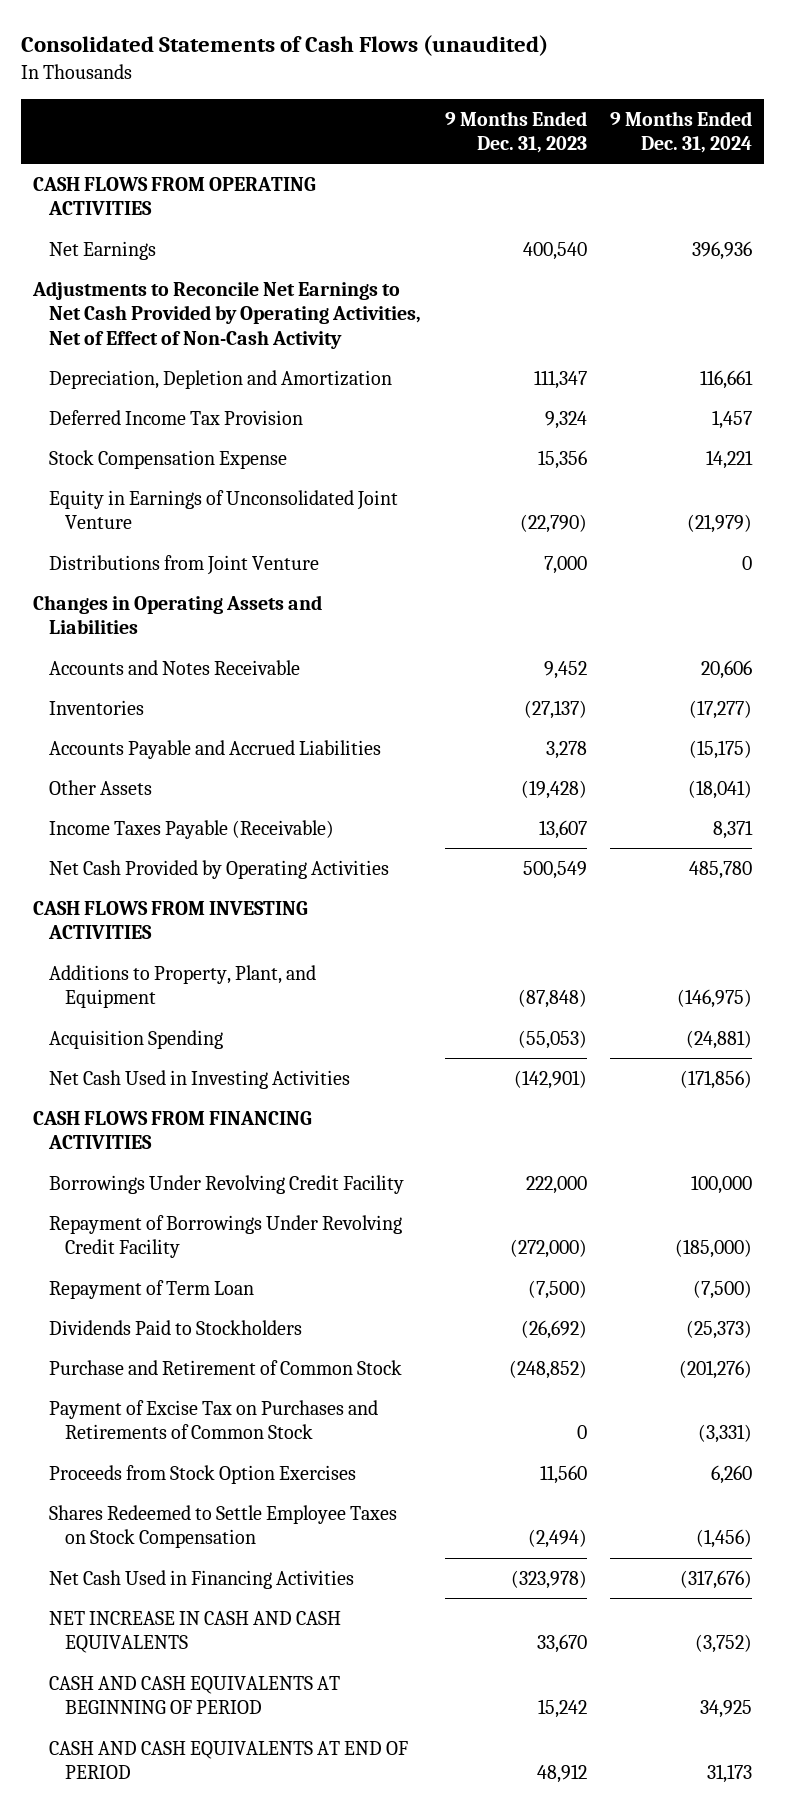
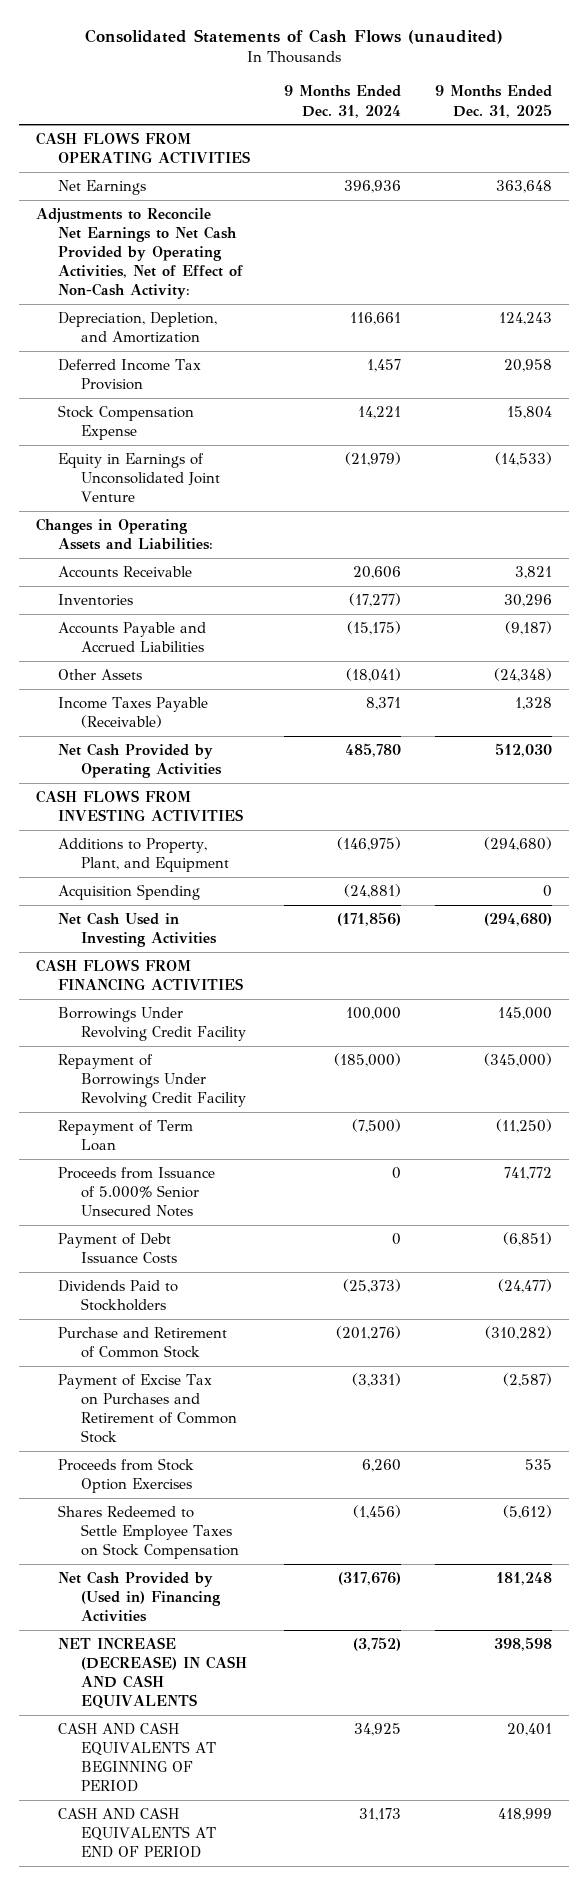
[444,110,587,154] 9 Months Ended Dec. 31, 2023 -> none
none -> [435,85,553,118] 9 Months Ended Dec. 31, 2025
[31,280,422,349] Adjustments to Reconcile Net Earnings to Net Cash Provided by Operating Activities, Net of Effect of Non-Cash Activity -> [35,208,244,300] Adjustments to Reconcile Net Earnings to Net Cash Provided by Operating Activities, Net of Effect of Non-Cash Activity:
[49,369,393,389] Depreciation, Depletion and Amortization -> [58,312,218,344] Depreciation, Depletion, and Amortization
[49,554,320,575] Distributions from Joint Venture -> none
[32,594,322,635] Changes in Operating Assets and Liabilities -> [35,518,214,551] Changes in Operating Assets and Liabilities:
[49,659,301,675] Accounts and Notes Receivable -> [58,566,193,579] Accounts Receivable
none -> [58,1167,216,1218] Proceeds from Issuance of 5.000% Senior Unsecured Notes
none -> [58,1233,177,1265] Payment of Debt Issuance Costs
[49,1399,379,1440] Payment of Excise Tax on Purchases and Retirements of Common Stock -> [58,1374,237,1444] Payment of Excise Tax on Purchases and Retirement of Common Stock
[49,1569,355,1589] Net Cash Used in Financing Activities -> [58,1571,221,1623] Net Cash Provided by (Used in) Financing Activities
[49,1610,342,1654] NET INCREASE IN CASH AND CASH EQUIVALENTS -> [58,1637,247,1710] NET INCREASE (DECREASE) IN CASH AND CASH EQUIVALENTS

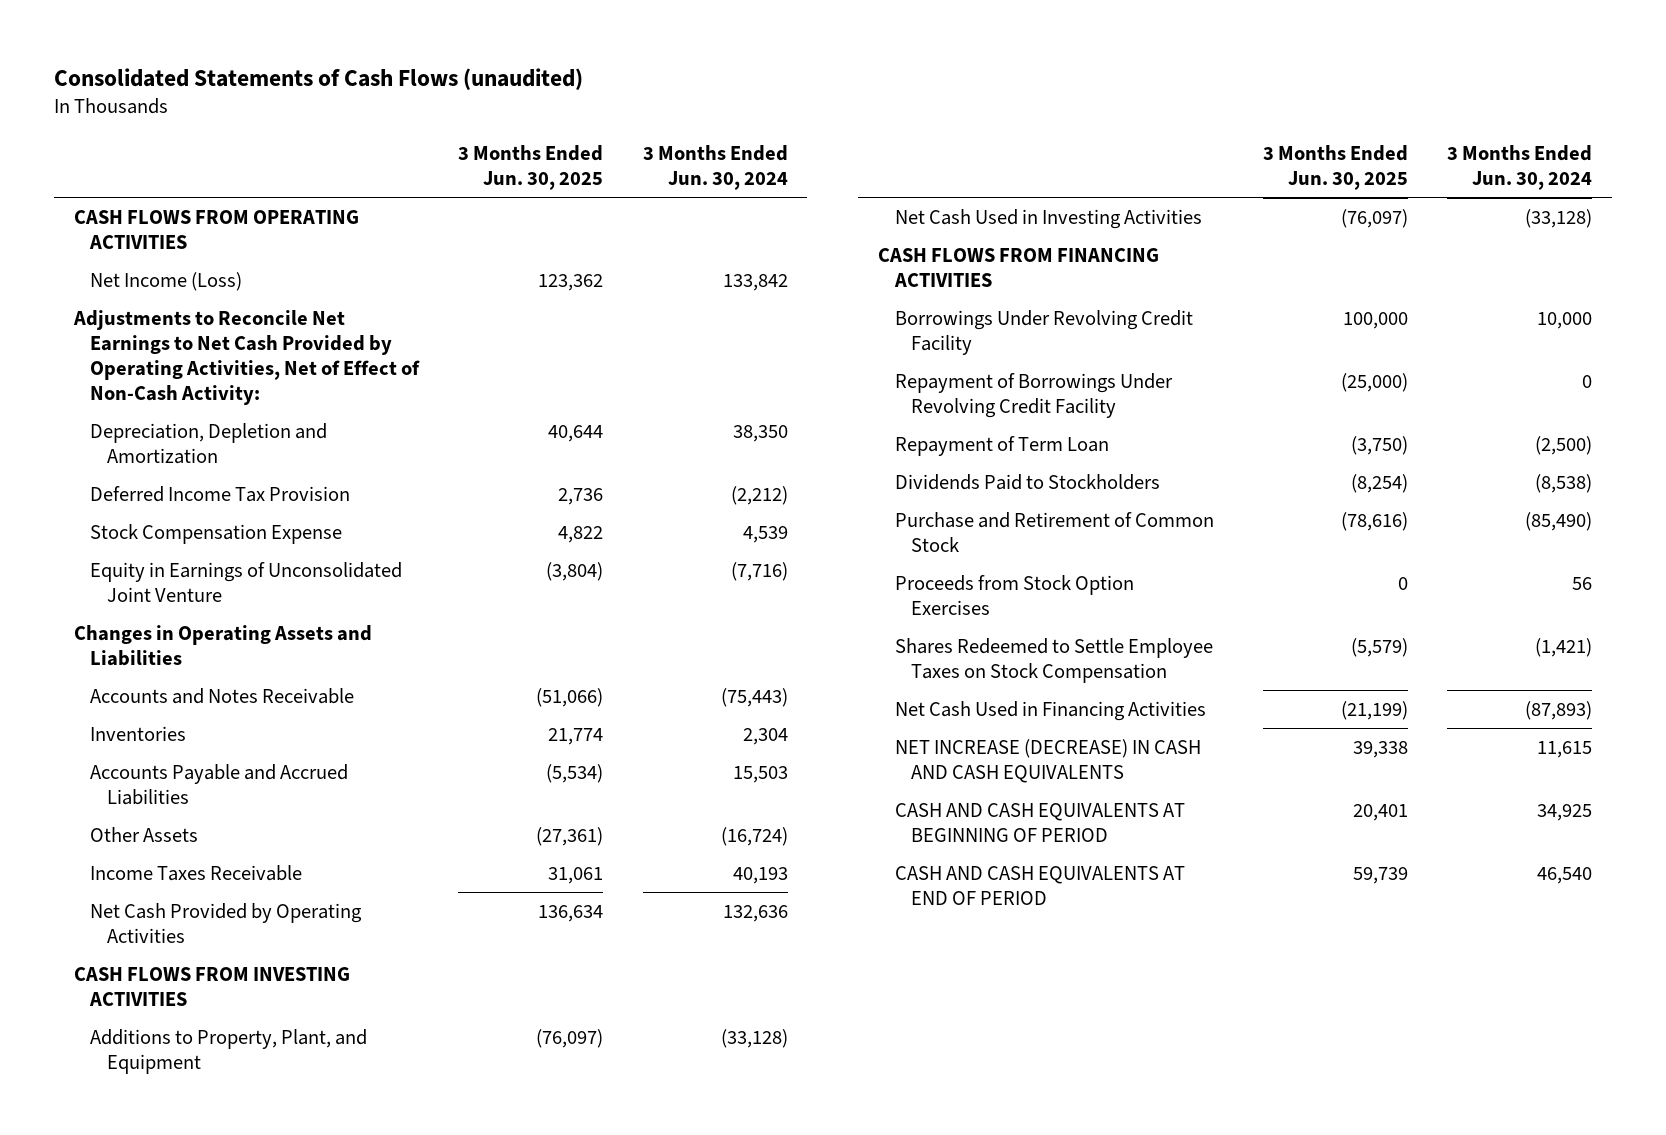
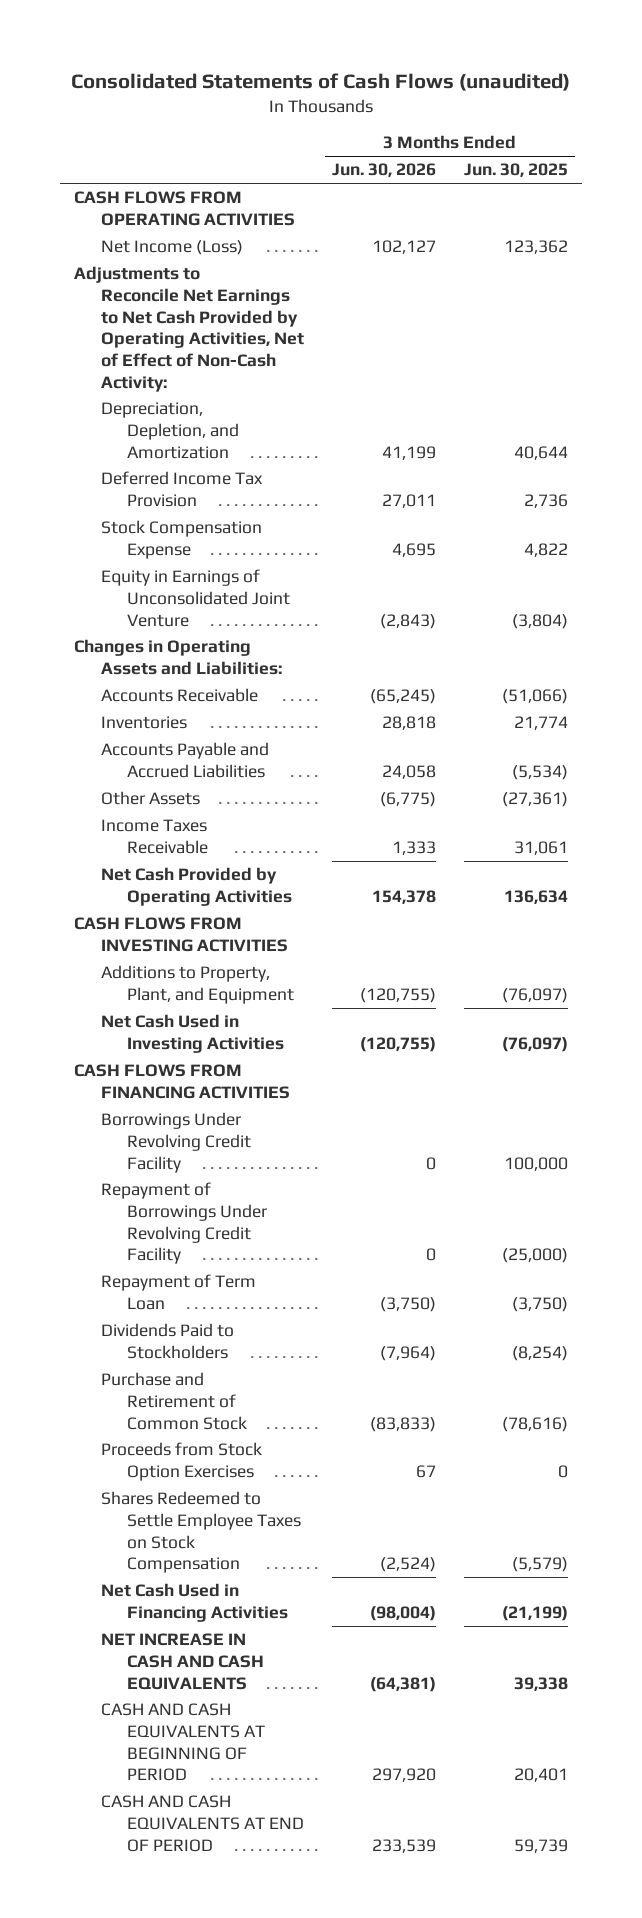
[642,144,788,190] 3 Months Ended Jun. 30, 2024 -> none
none -> [332,163,437,178] Jun. 30, 2026
[90,422,328,464] Depreciation, Depletion and Amortization -> [100,402,240,459] Depreciation, Depletion, and Amortization
[73,624,372,666] Changes in Operating Assets and Liabilities -> [74,639,282,675] Changes in Operating Assets and Liabilities:
[90,687,355,704] Accounts and Notes Receivable -> [100,688,258,703] Accounts Receivable
[894,738,1201,783] NET INCREASE (DECREASE) IN CASH AND CASH EQUIVALENTS -> [100,1633,265,1690] NET INCREASE IN CASH AND CASH EQUIVALENTS

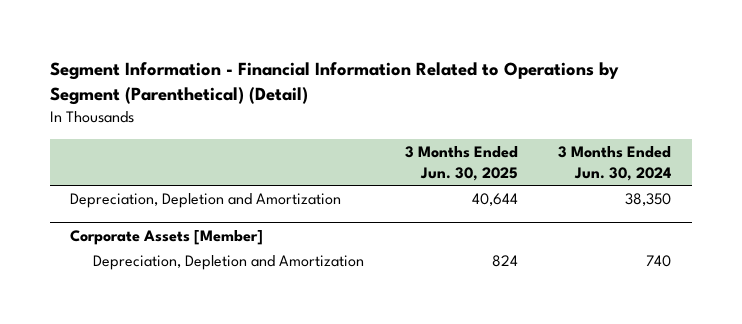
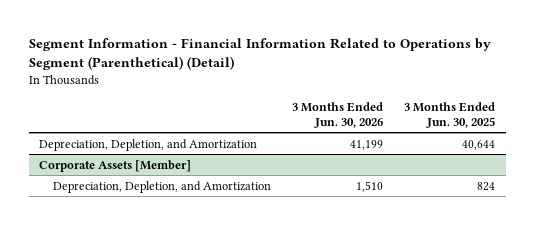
[558,145,672,181] 3 Months Ended Jun. 30, 2024 -> none
none -> [292,101,384,128] 3 Months Ended Jun. 30, 2026
[70,193,342,209] Depreciation, Depletion and Amortization -> [39,138,258,151] Depreciation, Depletion, and Amortization
[93,255,365,271] Depreciation, Depletion and Amortization -> [53,180,272,193] Depreciation, Depletion, and Amortization

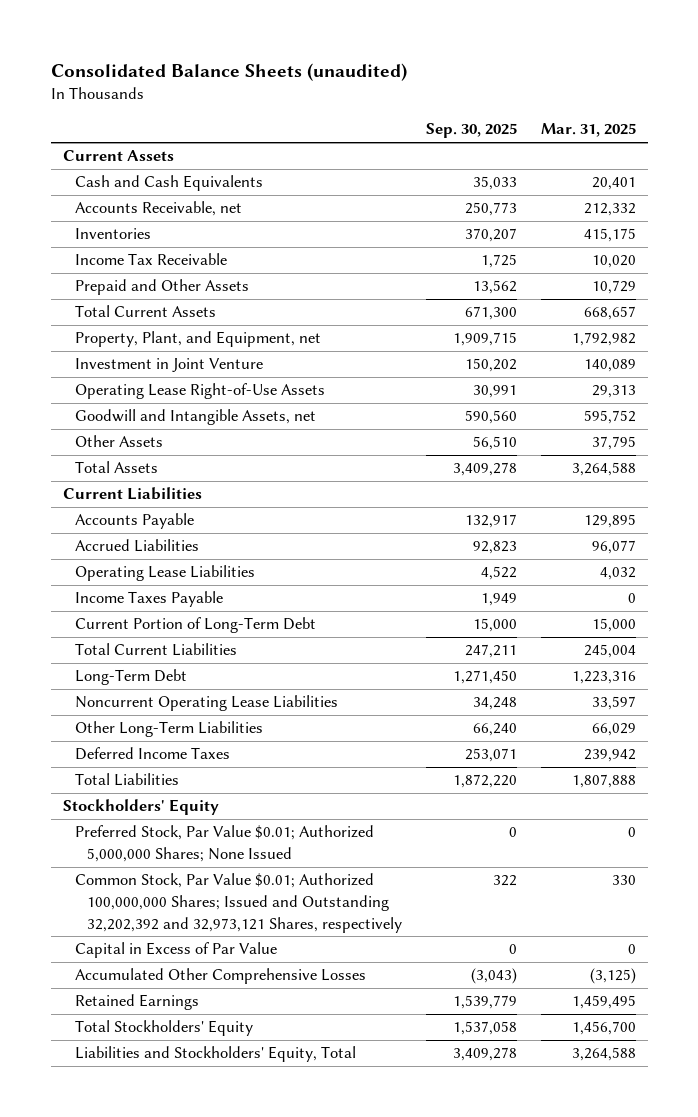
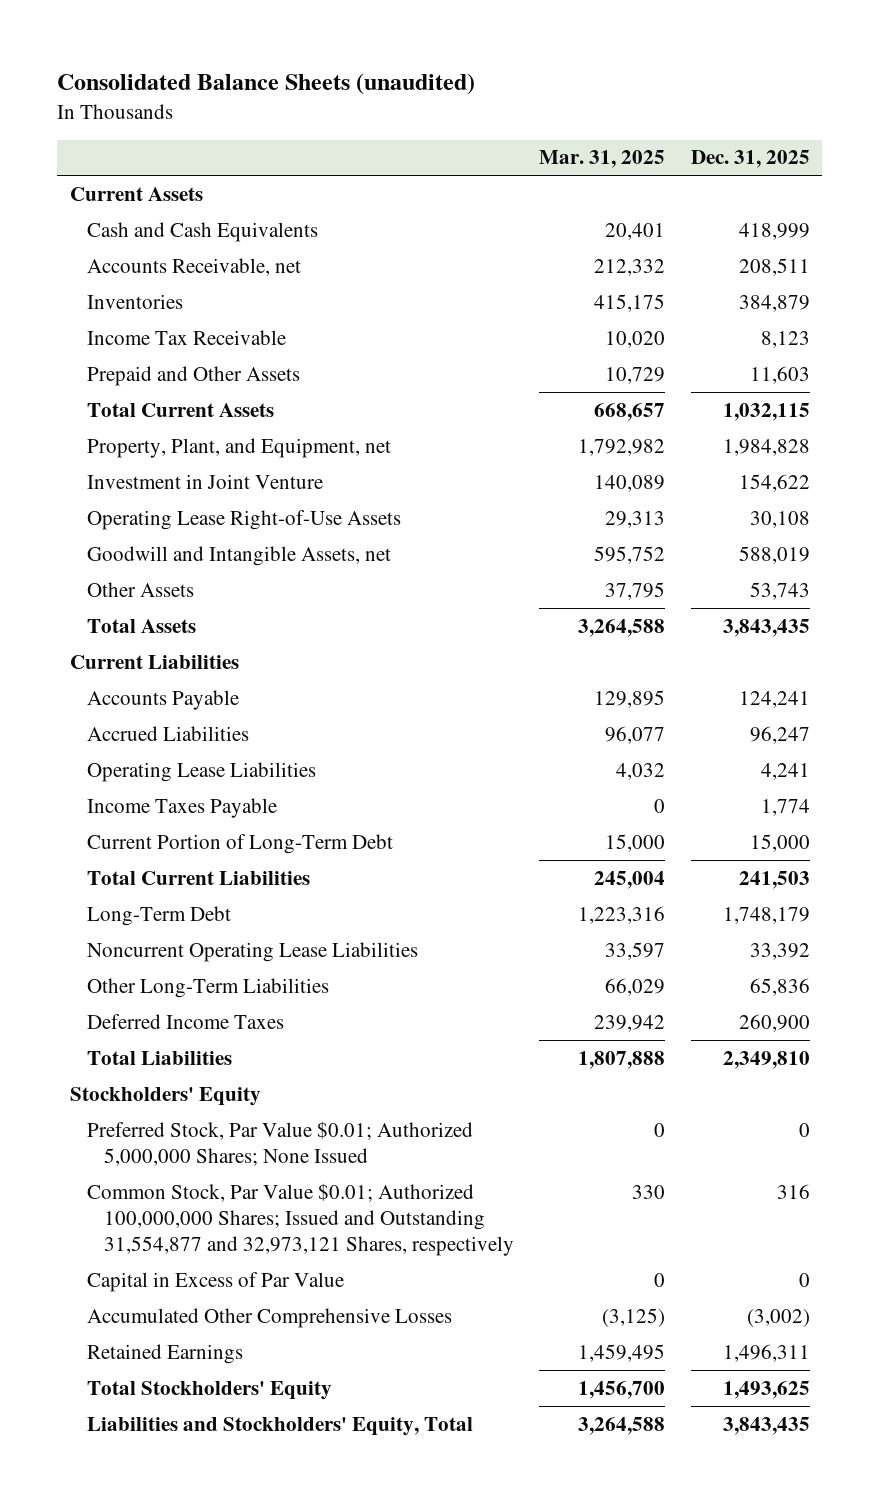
[425,123,517,139] Sep. 30, 2025 -> none
none -> [690,150,810,169] Dec. 31, 2025
[74,873,403,933] Common Stock, Par Value $0.01; Authorized 100,000,000 Shares; Issued and Outstanding 32,202,392 and 32,973,121 Shares, respectively -> [87,1182,515,1257] Common Stock, Par Value $0.01; Authorized 100,000,000 Shares; Issued and Outstanding 31,554,877 and 32,973,121 Shares, respectively

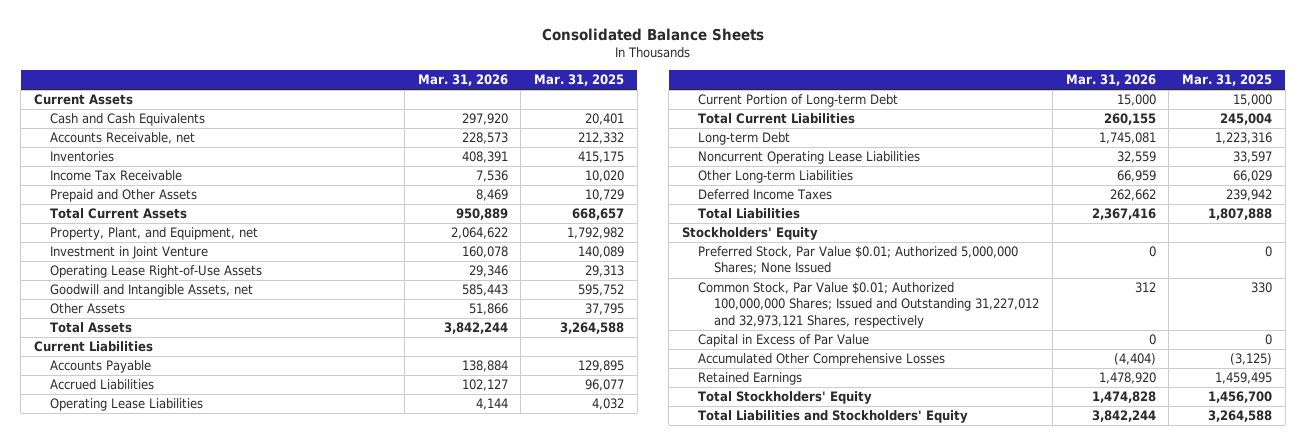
[57,73,476,96] Consolidated Balance Sheets (unaudited) -> [541,28,764,42] Consolidated Balance Sheets
[690,150,810,169] Dec. 31, 2025 -> none
none -> [417,74,508,87] Mar. 31, 2026
[87,797,278,818] Income Taxes Payable -> none
[87,833,394,854] Current Portion of Long-Term Debt -> [698,94,899,108] Current Portion of Long-term Debt
[87,905,232,926] Long-Term Debt -> [698,132,791,146] Long-term Debt
[87,977,330,998] Other Long-Term Liabilities -> [698,170,854,184] Other Long-term Liabilities
[87,1182,515,1257] Common Stock, Par Value $0.01; Authorized 100,000,000 Shares; Issued and Outstanding 31,554,877 and 32,973,121 Shares, respectively -> [698,282,1040,328] Common Stock, Par Value $0.01; Authorized 100,000,000 Shares; Issued and Outstanding 31,227,012 and 32,973,121 Shares, respectively
[87,1416,474,1436] Liabilities and Stockholders' Equity, Total -> [698,410,969,424] Total Liabilities and Stockholders' Equity

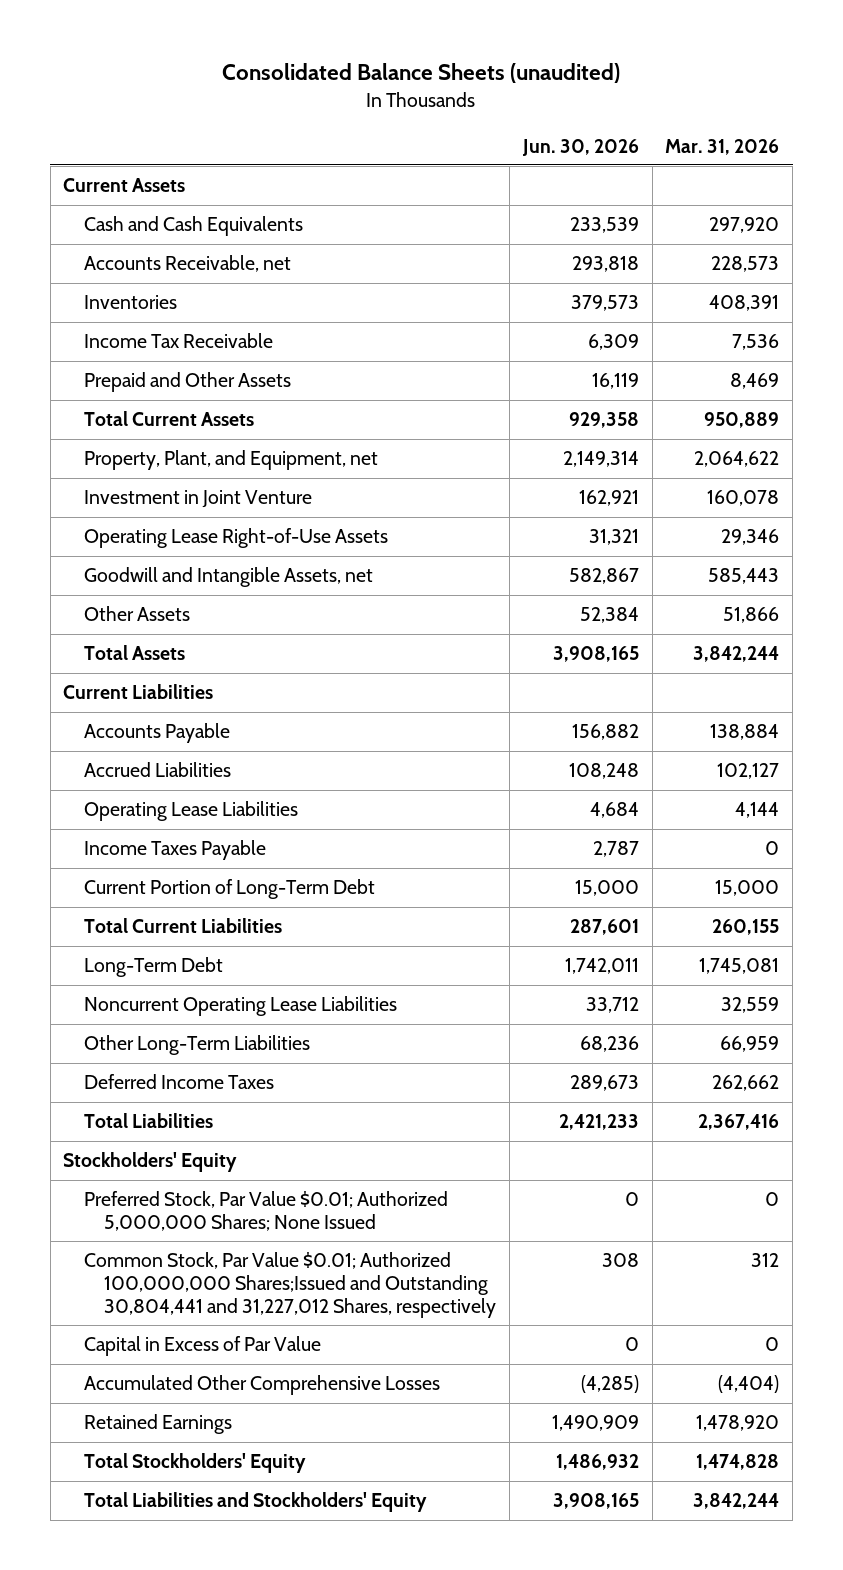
[541,28,764,42] Consolidated Balance Sheets -> [222,63,621,84] Consolidated Balance Sheets (unaudited)
[533,74,624,87] Mar. 31, 2025 -> none
none -> [521,138,639,156] Jun. 30, 2026
none -> [83,840,266,861] Income Taxes Payable
[698,94,899,108] Current Portion of Long-term Debt -> [83,879,375,900] Current Portion of Long-Term Debt
[698,132,791,146] Long-term Debt -> [83,957,223,978] Long-Term Debt
[698,170,854,184] Other Long-term Liabilities -> [83,1035,310,1056] Other Long-Term Liabilities
[698,282,1040,328] Common Stock, Par Value $0.01; Authorized 100,000,000 Shares; Issued and Outstanding 31,227,012 and 32,973,121 Shares, respectively -> [83,1252,497,1318] Common Stock, Par Value $0.01; Authorized 100,000,000 Shares;Issued and Outstanding 30,804,441 and 31,227,012 Shares, respectively

